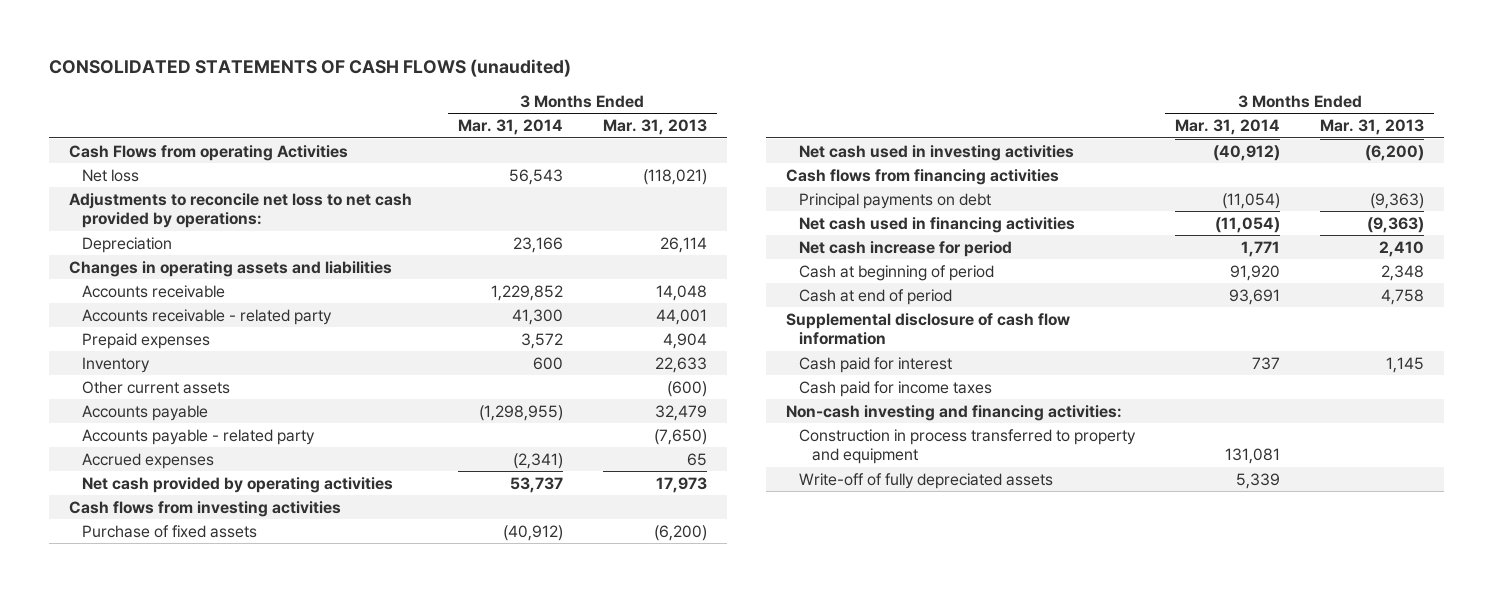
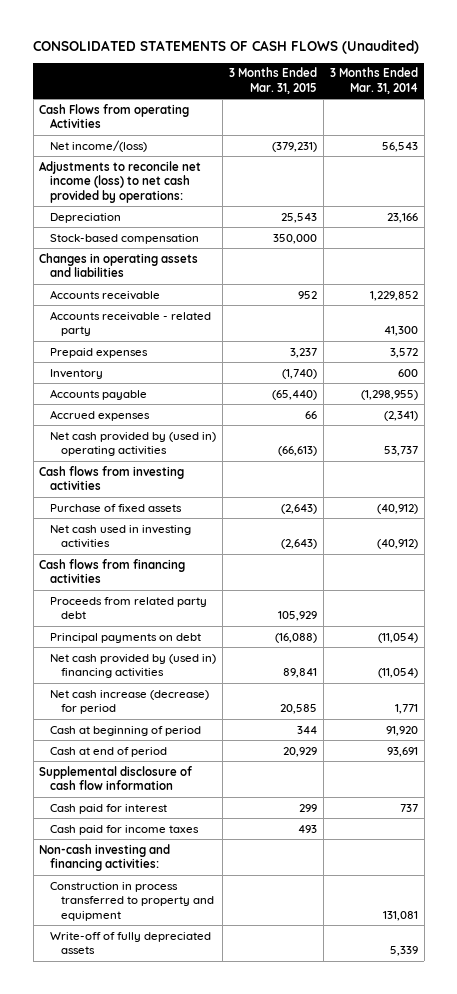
[48,59,571,78] CONSOLIDATED STATEMENTS OF CASH FLOWS (unaudited) -> [33,39,420,54] CONSOLIDATED STATEMENTS OF CASH FLOWS (Unaudited)
[602,119,707,136] Mar. 31, 2013 -> none
none -> [229,67,318,94] 3 Months Ended Mar. 31, 2015
[81,168,139,182] Net loss -> [50,139,148,152] Net income/(loss)
[68,192,412,229] Adjustments to reconcile net loss to net cash provided by operations: -> [39,160,202,204] Adjustments to reconcile net income (loss) to net cash provided by operations:
none -> [50,233,200,244] Stock-based compensation
[81,380,230,394] Other current assets -> none
[81,428,315,445] Accounts payable - related party -> none
[81,476,393,493] Net cash provided by operating activities -> [50,431,217,457] Net cash provided by (used in) operating activities
none -> [50,596,208,620] Proceeds from related party debt
[799,216,1076,233] Net cash used in financing activities -> [50,653,217,679] Net cash provided by (used in) financing activities
[799,240,1013,257] Net cash increase for period -> [50,689,210,715] Net cash increase (decrease) for period

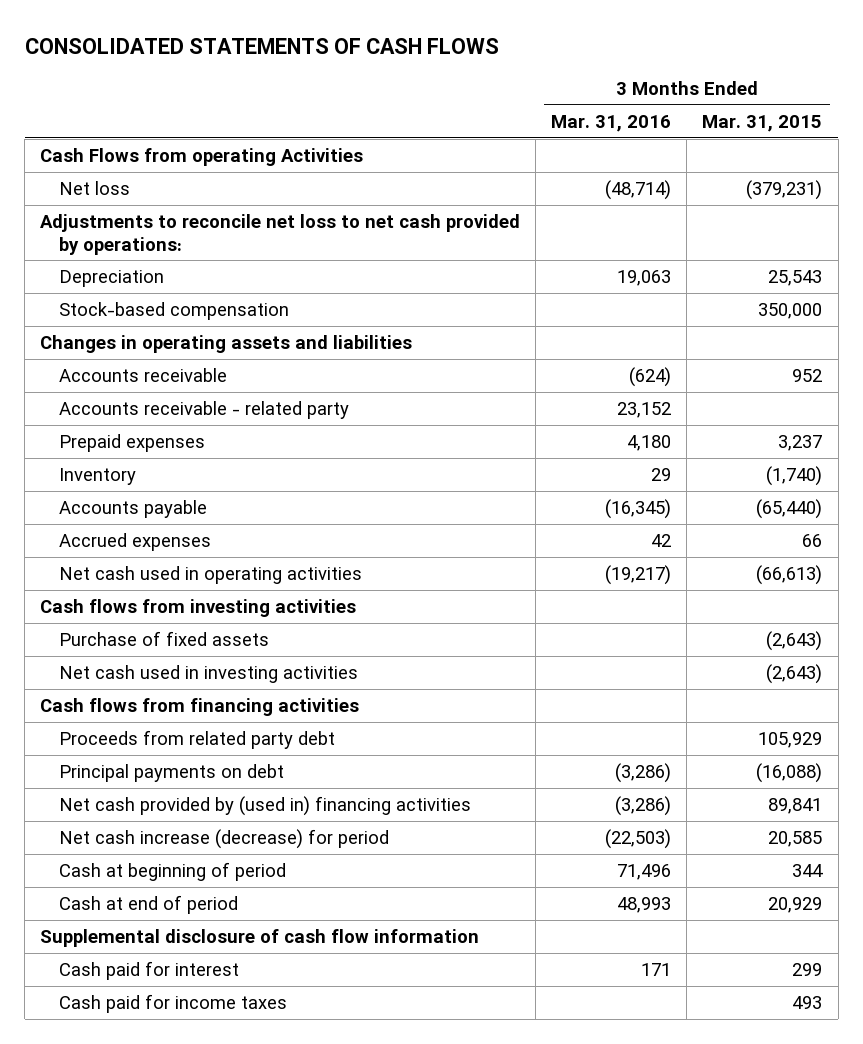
[33,39,420,54] CONSOLIDATED STATEMENTS OF CASH FLOWS (Unaudited) -> [24,37,499,54] CONSOLIDATED STATEMENTS OF CASH FLOWS
[329,67,418,94] 3 Months Ended Mar. 31, 2014 -> none
none -> [551,114,672,132] Mar. 31, 2016
[50,139,148,152] Net income/(loss) -> [59,180,131,195] Net loss
[39,160,202,204] Adjustments to reconcile net income (loss) to net cash provided by operations: -> [40,213,521,255] Adjustments to reconcile net loss to net cash provided by operations:
[50,431,217,457] Net cash provided by (used in) operating activities -> [59,565,363,584] Net cash used in operating activities
[39,843,171,872] Non-cash investing and financing activities: -> none
[50,881,215,922] Construction in process transferred to property and equipment -> none
[50,931,212,955] Write-off of fully depreciated assets -> none

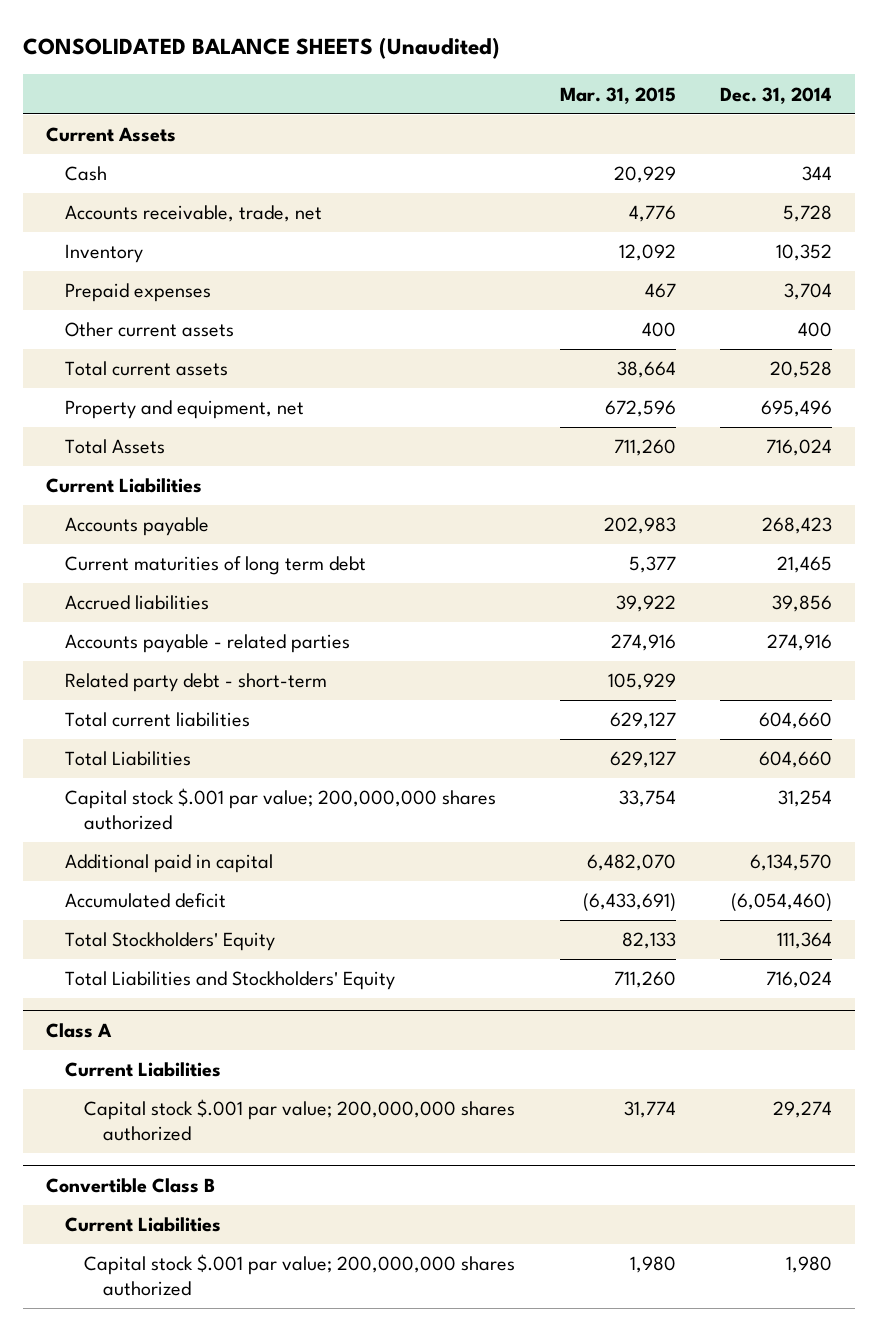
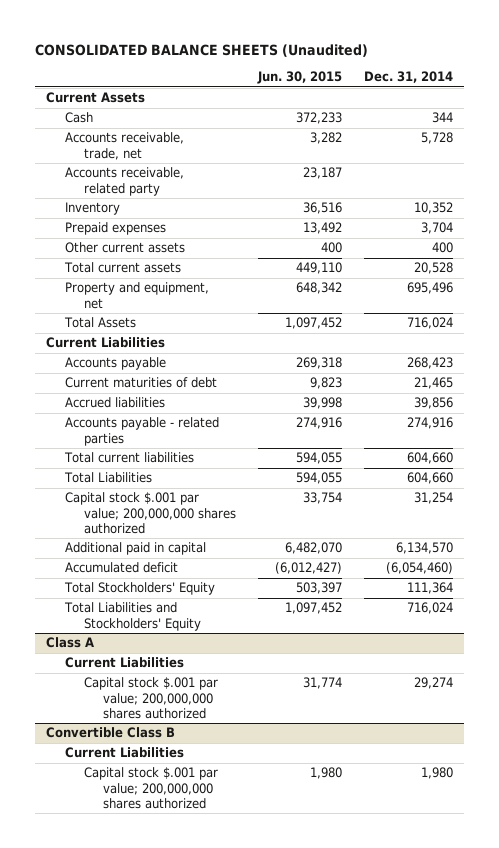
[559,86,676,104] Mar. 31, 2015 -> none
none -> [256,71,342,85] Jun. 30, 2015
none -> [65,167,185,196] Accounts receivable, related party
[64,556,366,576] Current maturities of long term debt -> [65,377,218,389] Current maturities of debt
[64,673,327,693] Related party debt - short-term -> none

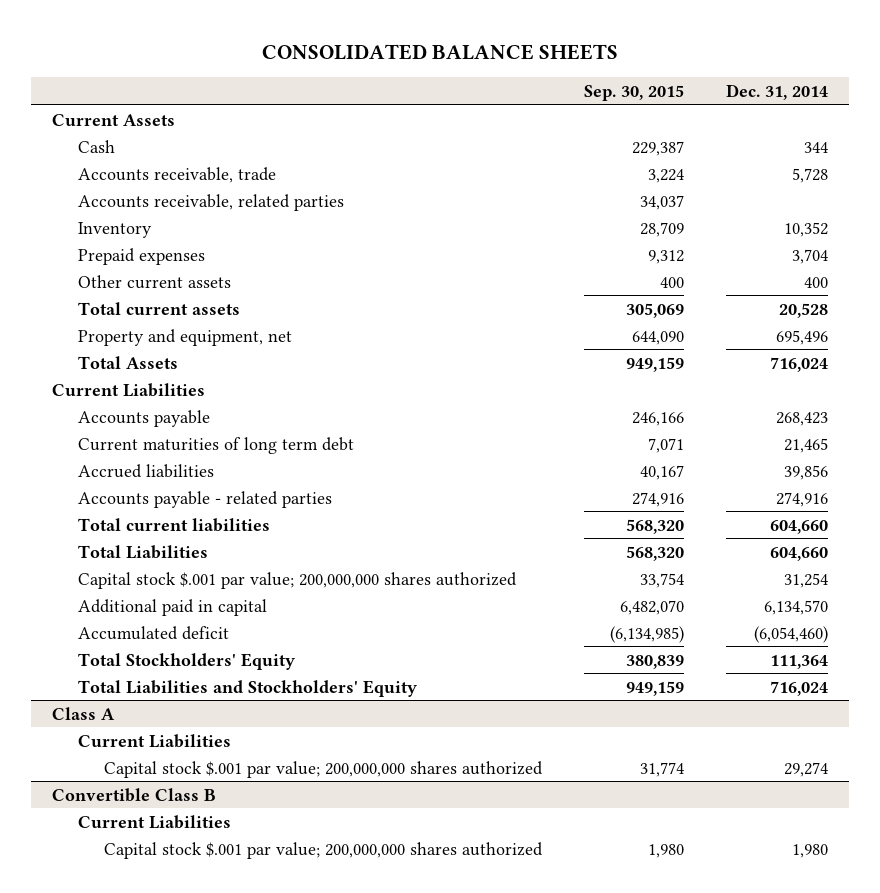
[35,43,369,57] CONSOLIDATED BALANCE SHEETS (Unaudited) -> [261,43,618,60] CONSOLIDATED BALANCE SHEETS
[256,71,342,85] Jun. 30, 2015 -> none
none -> [583,84,684,101] Sep. 30, 2015
[65,132,185,160] Accounts receivable, trade, net -> [77,166,276,183] Accounts receivable, trade
[65,167,185,196] Accounts receivable, related party -> [77,193,344,211] Accounts receivable, related parties
[65,377,218,389] Current maturities of debt -> [77,436,354,454] Current maturities of long term debt

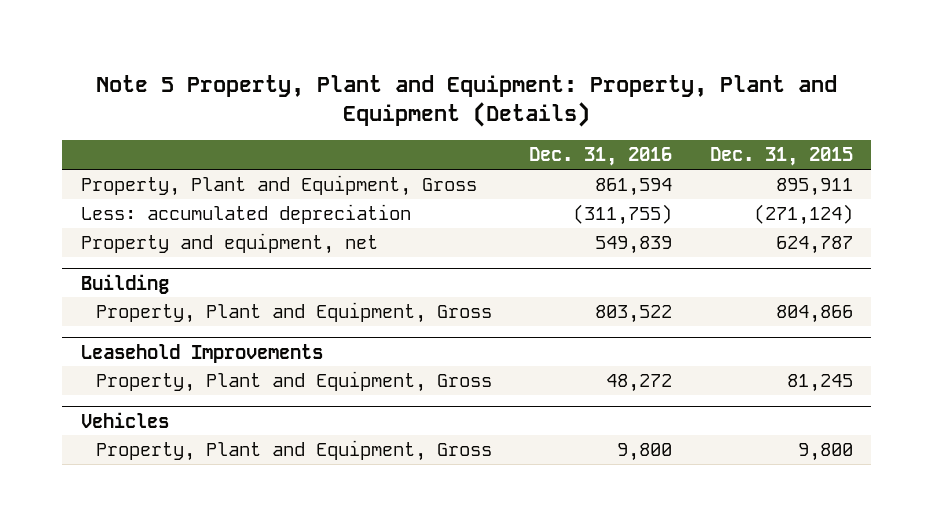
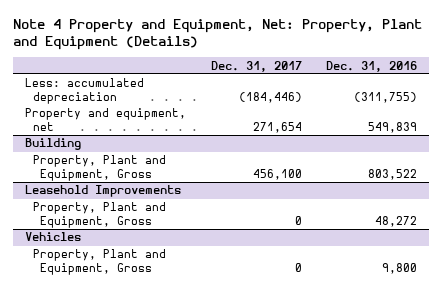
[95,74,837,128] Note 5 Property, Plant and Equipment: Property, Plant and Equipment (Details) -> [12,19,422,51] Note 4 Property and Equipment, Net: Property, Plant and Equipment (Details)
[709,147,853,167] Dec. 31, 2015 -> none
none -> [210,60,302,72] Dec. 31, 2017
[81,175,478,197] Property, Plant and Equipment, Gross -> none

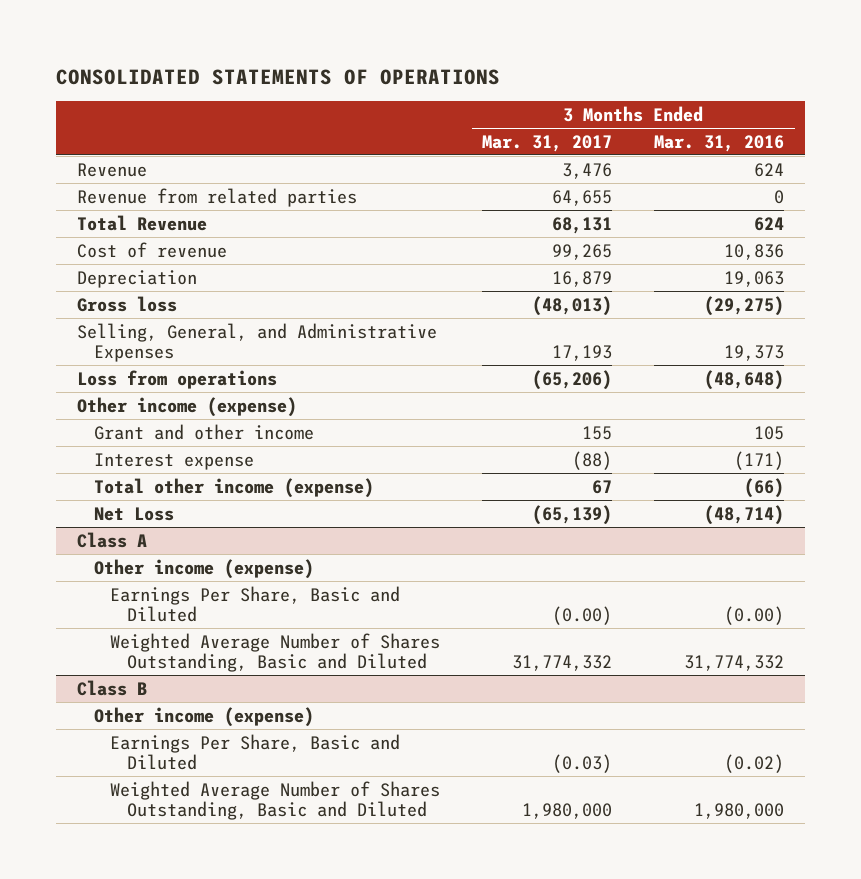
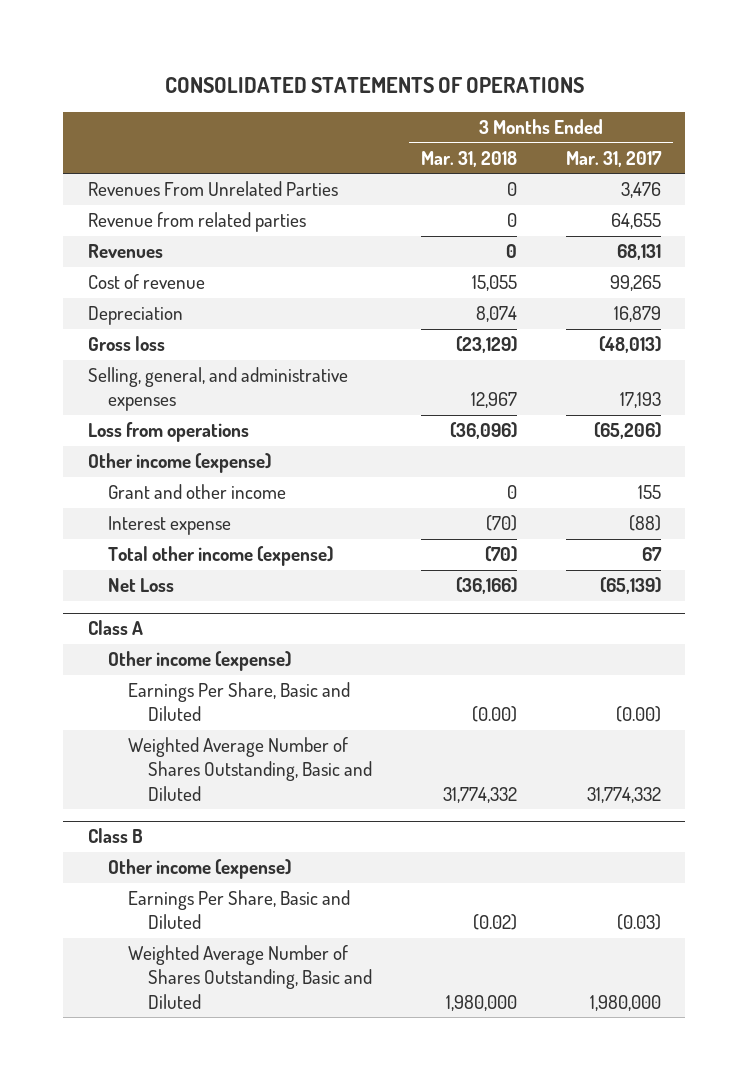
[654,134,785,152] Mar. 31, 2016 -> none
none -> [421,150,518,167] Mar. 31, 2018
[76,162,147,177] Revenue -> [87,181,338,197] Revenues From Unrelated Parties
[76,214,207,231] Total Revenue -> [87,244,163,259] Revenues
[76,322,437,363] Selling, General, and Administrative Expenses -> [87,367,348,412] Selling, general, and administrative expenses

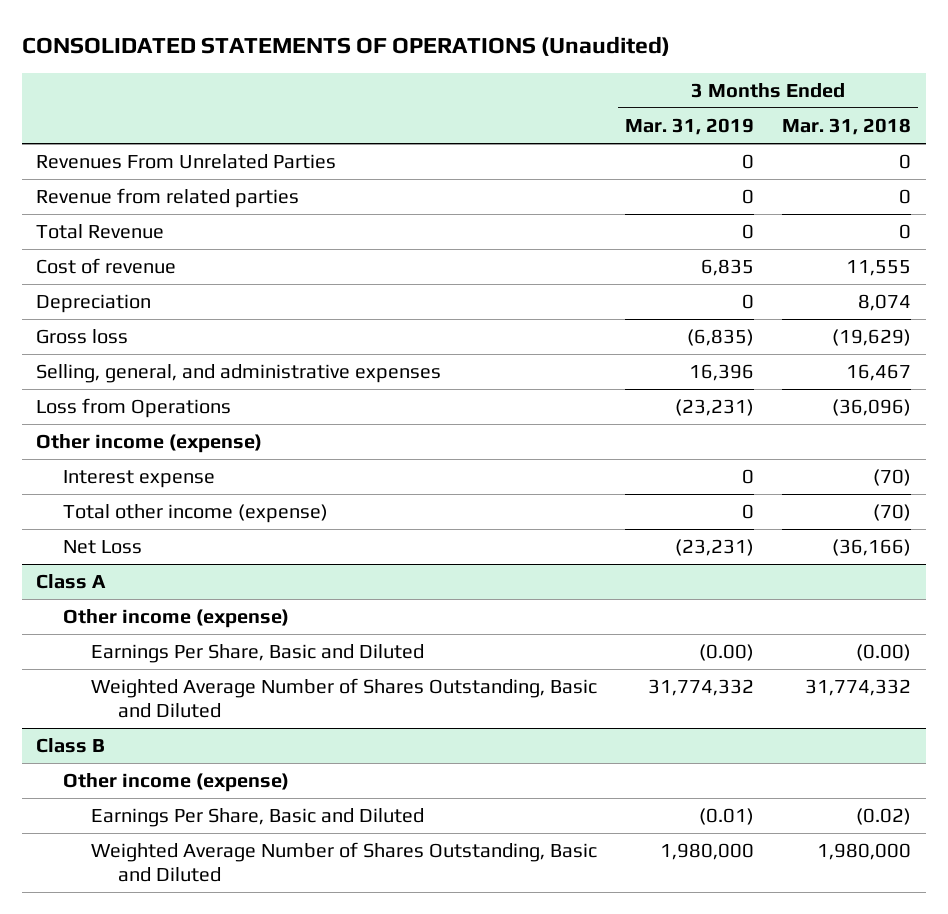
[165,76,585,93] CONSOLIDATED STATEMENTS OF OPERATIONS -> [22,35,671,56] CONSOLIDATED STATEMENTS OF OPERATIONS (Unaudited)
[565,150,662,167] Mar. 31, 2017 -> none
none -> [624,118,754,136] Mar. 31, 2019
[87,244,163,259] Revenues -> [36,224,165,240] Total Revenue
[472,275,518,292] 15,055 -> [846,260,912,277] 11,555
[456,336,518,354] (23,129) -> [832,329,912,347] (19,629)
[471,392,518,409] 12,967 -> [846,364,912,382] 16,467
[87,422,249,443] Loss from operations -> [36,398,232,419] Loss from Operations
[108,484,287,500] Grant and other income -> none

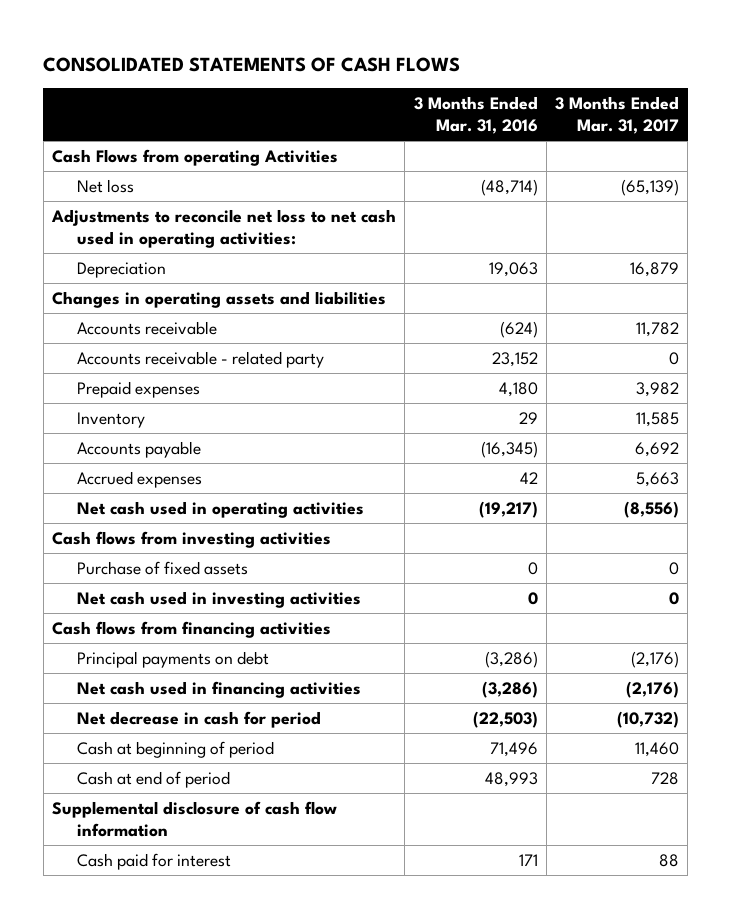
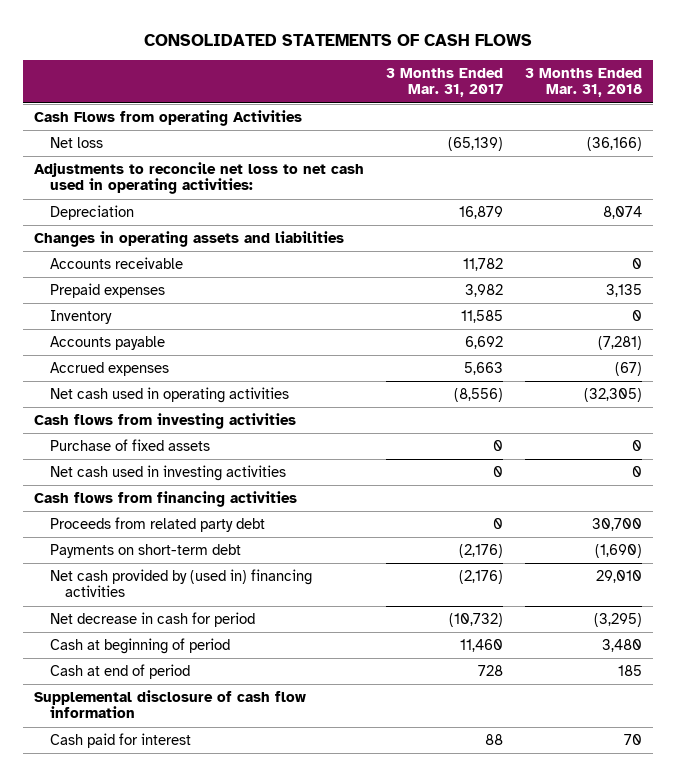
[413,95,538,135] 3 Months Ended Mar. 31, 2016 -> none
none -> [525,68,643,98] 3 Months Ended Mar. 31, 2018
[77,350,325,368] Accounts receivable - related party -> none
none -> [49,517,265,533] Proceeds from related party debt
[77,650,270,668] Principal payments on debt -> [49,544,241,559] Payments on short-term debt
[77,680,362,698] Net cash used in financing activities -> [49,569,312,598] Net cash provided by (used in) financing activities

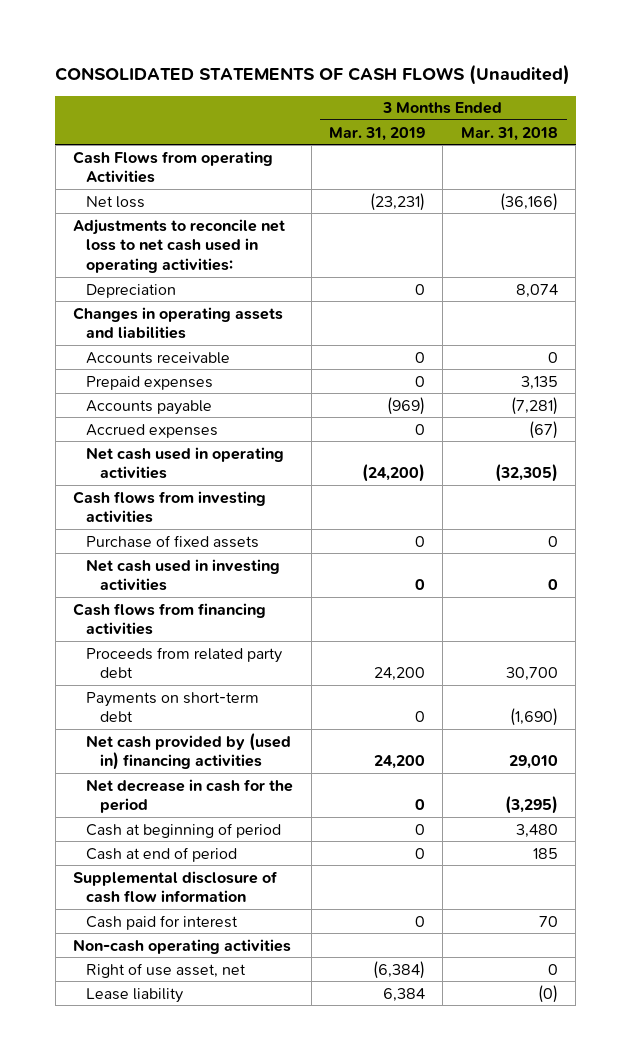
[144,33,533,46] CONSOLIDATED STATEMENTS OF CASH FLOWS -> [55,63,571,85] CONSOLIDATED STATEMENTS OF CASH FLOWS (Unaudited)
[386,68,504,98] 3 Months Ended Mar. 31, 2017 -> none
none -> [329,126,426,141] Mar. 31, 2019
[49,310,112,325] Inventory -> none
[49,612,255,628] Net decrease in cash for period -> [86,778,294,814] Net decrease in cash for the period
none -> [72,938,291,954] Non-cash operating activities
none -> [86,962,247,978] Right of use asset, net
none -> [86,987,184,1003] Lease liability

